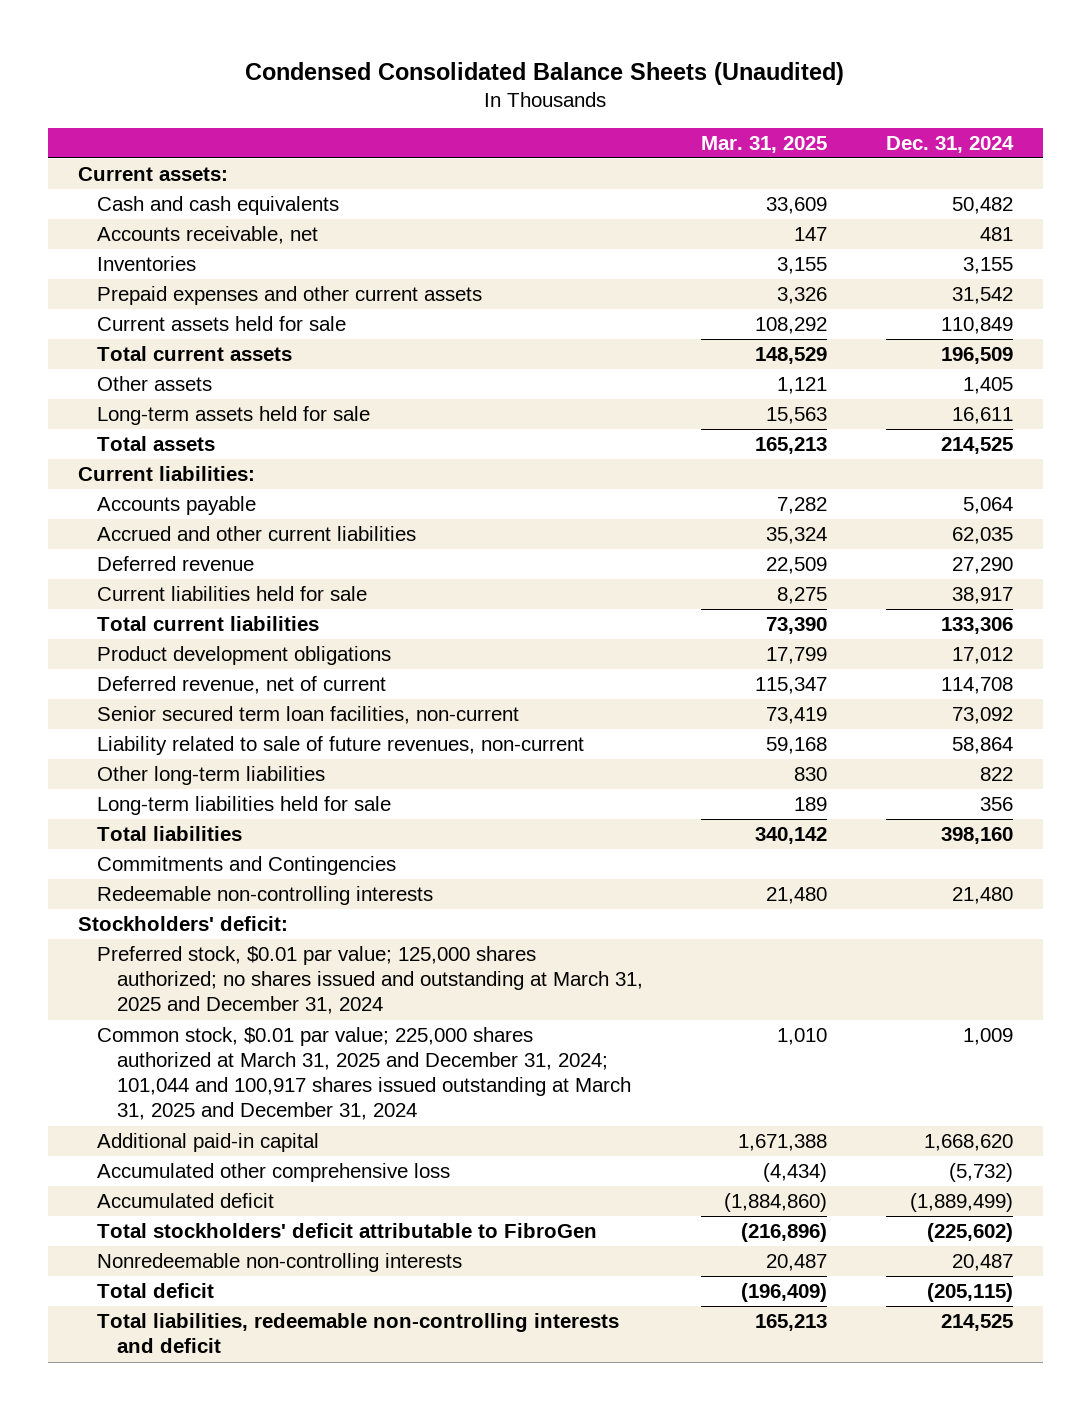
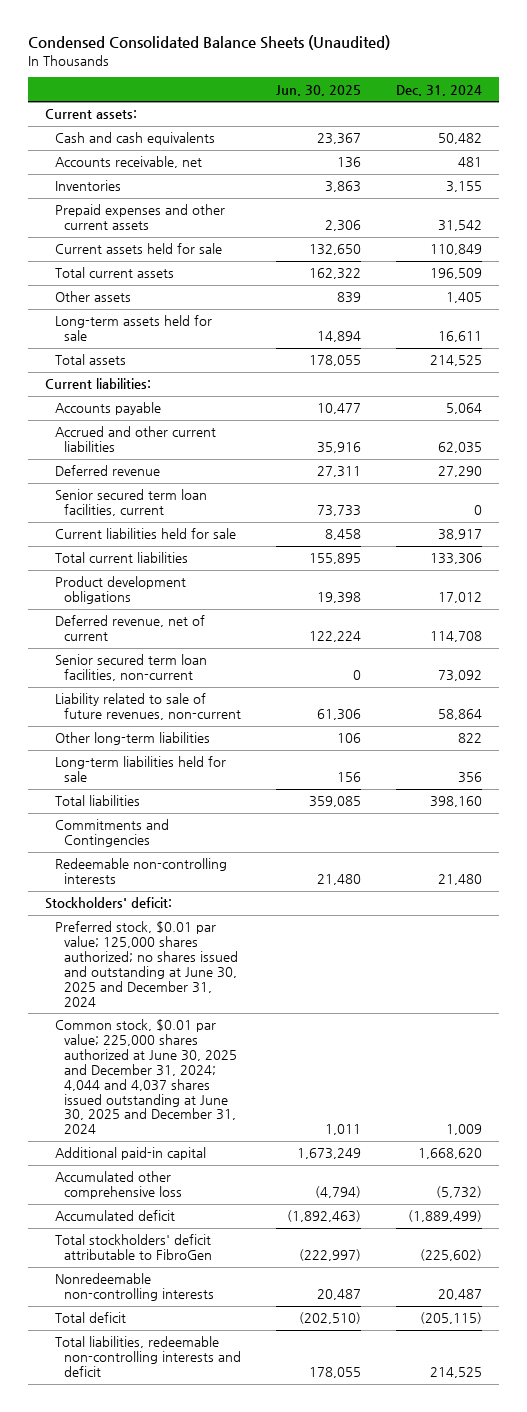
[701,135,828,153] Mar. 31, 2025 -> none
none -> [275,84,361,96] Jun. 30, 2025
none -> [54,489,207,517] Senior secured term loan facilities, current
[97,946,643,1015] Preferred stock, $0.01 par value; 125,000 shares authorized; no shares issued and outstanding at March 31, 2025 and December 31, 2024 -> [54,921,239,1007] Preferred stock, $0.01 par value; 125,000 shares authorized; no shares issued and outstanding at June 30, 2025 and December 31, 2024
[97,1027,631,1121] Common stock, $0.01 par value; 225,000 shares authorized at March 31, 2025 and December 31, 2024; 101,044 and 100,917 shares issued outstanding at March 31, 2025 and December 31, 2024 -> [54,1019,238,1135] Common stock, $0.01 par value; 225,000 shares authorized at June 30, 2025 and December 31, 2024; 4,044 and 4,037 shares issued outstanding at June 30, 2025 and December 31, 2024

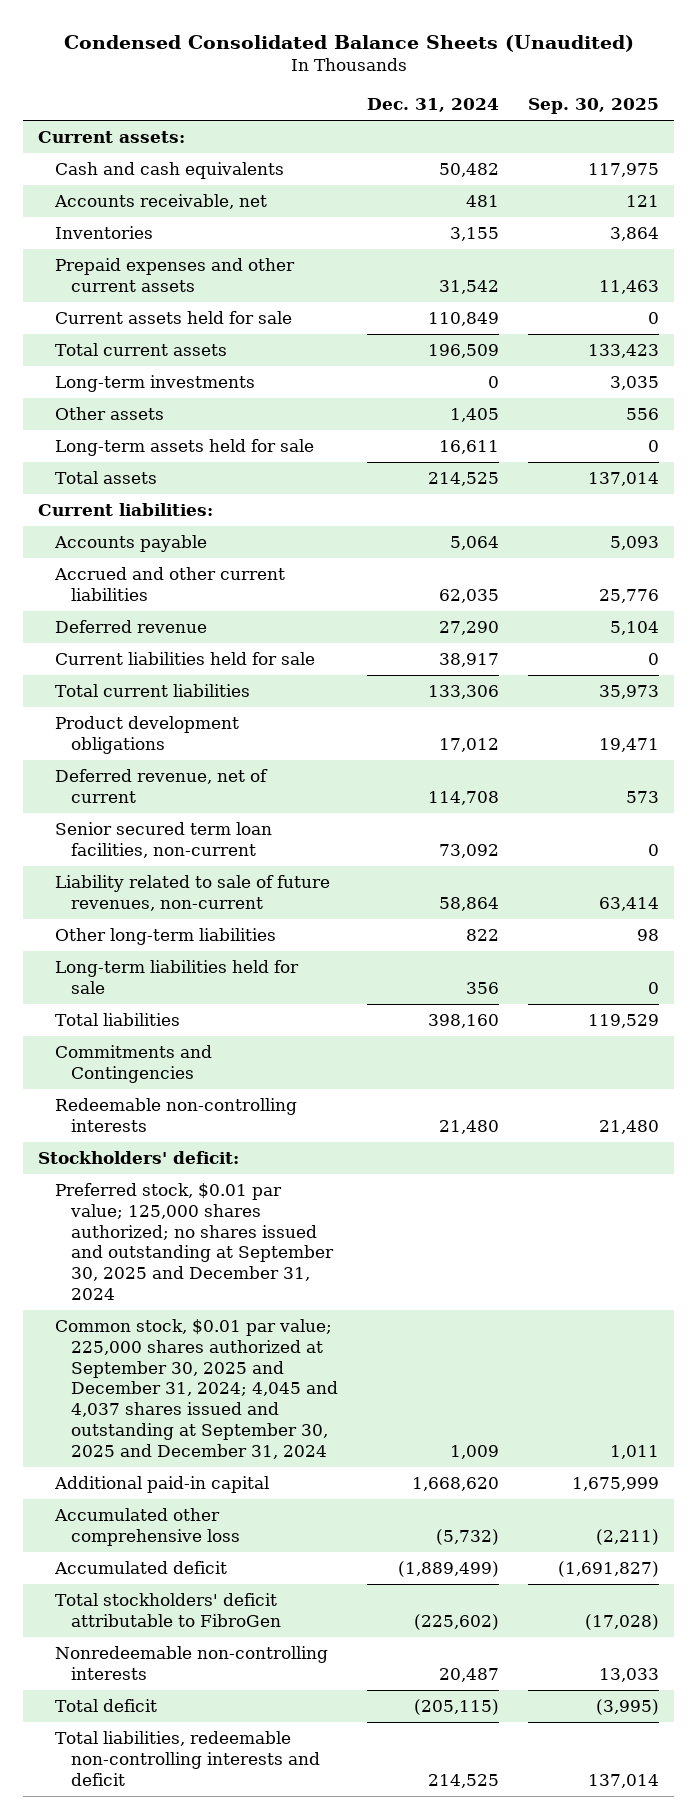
[275,84,361,96] Jun. 30, 2025 -> none
none -> [528,98,660,115] Sep. 30, 2025
none -> [54,375,255,393] Long-term investments
[54,489,207,517] Senior secured term loan facilities, current -> none
[54,921,239,1007] Preferred stock, $0.01 par value; 125,000 shares authorized; no shares issued and outstanding at June 30, 2025 and December 31, 2024 -> [54,1183,335,1300] Preferred stock, $0.01 par value; 125,000 shares authorized; no shares issued and outstanding at September 30, 2025 and December 31, 2024
[54,1019,238,1135] Common stock, $0.01 par value; 225,000 shares authorized at June 30, 2025 and December 31, 2024; 4,044 and 4,037 shares issued outstanding at June 30, 2025 and December 31, 2024 -> [54,1319,339,1459] Common stock, $0.01 par value; 225,000 shares authorized at September 30, 2025 and December 31, 2024; 4,045 and 4,037 shares issued and outstanding at September 30, 2025 and December 31, 2024

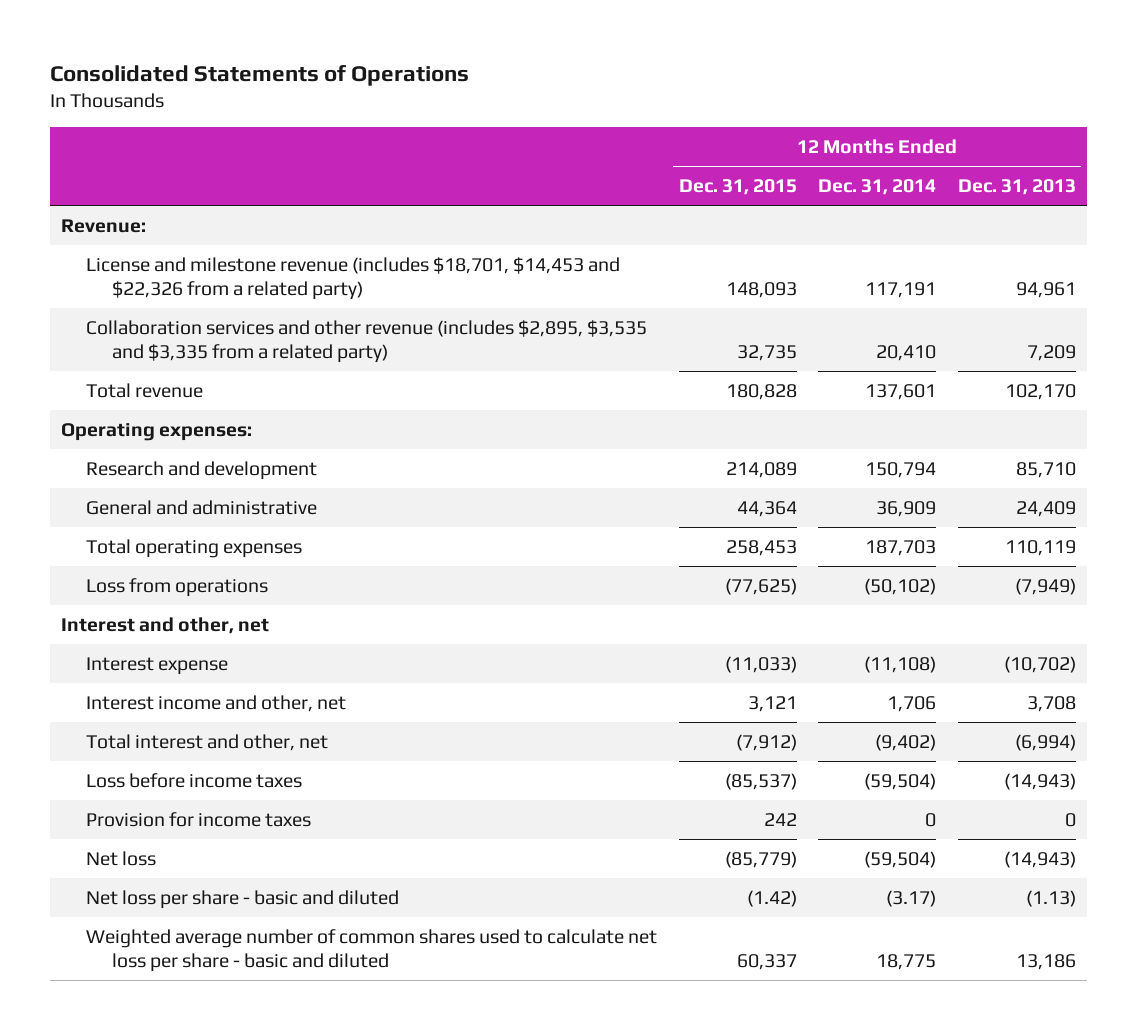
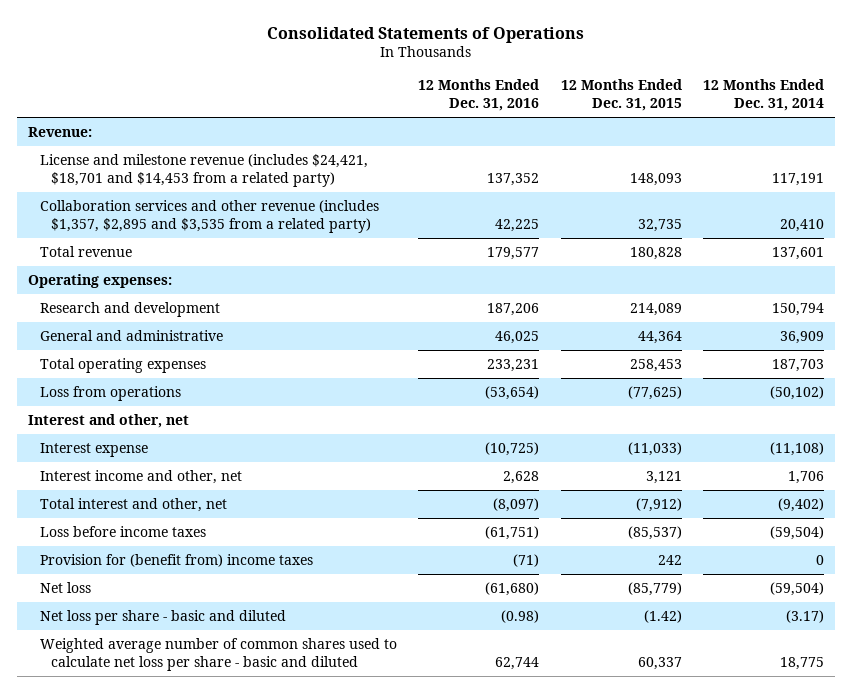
[957,179,1076,196] Dec. 31, 2013 -> none
none -> [418,79,540,112] 12 Months Ended Dec. 31, 2016
[86,256,621,300] License and milestone revenue (includes $18,701, $14,453 and $22,326 from a related party) -> [39,154,368,187] License and milestone revenue (includes $24,421, $18,701 and $14,453 from a related party)
[86,319,648,363] Collaboration services and other revenue (includes $2,895, $3,535 and $3,335 from a related party) -> [39,200,379,233] Collaboration services and other revenue (includes $1,357, $2,895 and $3,535 from a related party)
[86,811,312,827] Provision for income taxes -> [39,554,313,568] Provision for (benefit from) income taxes

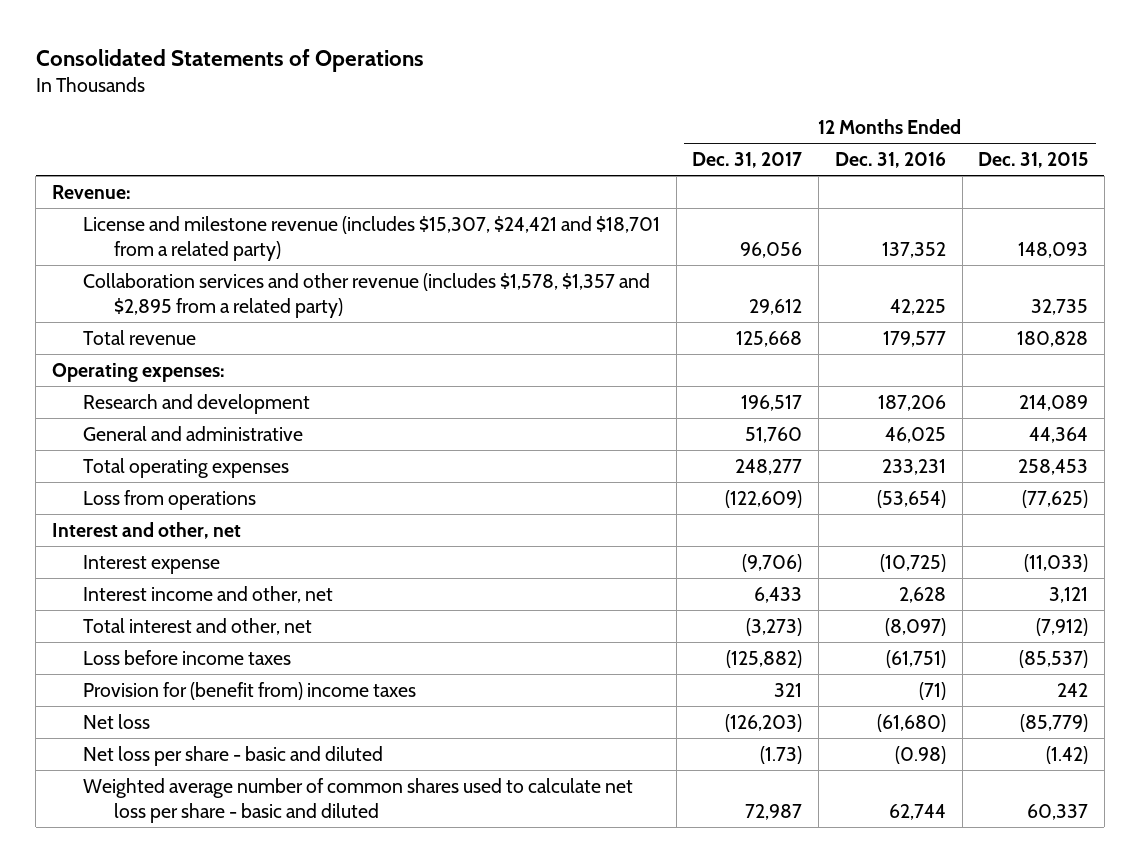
[703,79,825,112] 12 Months Ended Dec. 31, 2014 -> none
none -> [692,152,803,169] Dec. 31, 2017
[39,154,368,187] License and milestone revenue (includes $24,421, $18,701 and $14,453 from a related party) -> [82,215,660,261] License and milestone revenue (includes $15,307, $24,421 and $18,701 from a related party)
[39,200,379,233] Collaboration services and other revenue (includes $1,357, $2,895 and $3,535 from a related party) -> [82,272,650,318] Collaboration services and other revenue (includes $1,578, $1,357 and $2,895 from a related party)

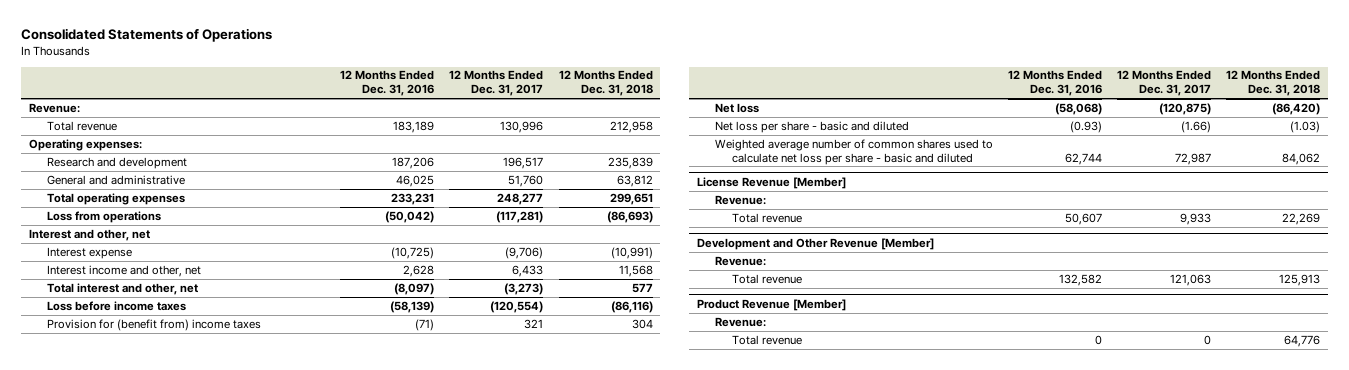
[978,152,1089,169] Dec. 31, 2015 -> none
none -> [558,70,653,97] 12 Months Ended Dec. 31, 2018
[82,215,660,261] License and milestone revenue (includes $15,307, $24,421 and $18,701 from a related party) -> none
[82,272,650,318] Collaboration services and other revenue (includes $1,578, $1,357 and $2,895 from a related party) -> none
[736,330,803,347] 125,668 -> [500,120,544,133] 130,996
[882,330,946,347] 179,577 -> [393,120,435,133] 183,189
[725,489,803,508] (122,609) -> [496,210,544,223] (117,281)
[876,489,946,508] (53,654) -> [385,210,435,223] (50,042)
[726,649,803,668] (125,882) -> [490,300,544,313] (120,554)
[885,649,946,668] (61,751) -> [390,300,435,313] (58,139)
[725,713,803,732] (126,203) -> [1159,102,1212,115] (120,875)
[876,713,946,732] (61,680) -> [1054,102,1102,115] (58,068)
[760,745,803,764] (1.73) -> [1181,120,1212,133] (1.66)
[894,745,946,764] (0.98) -> [1069,120,1102,133] (0.93)
none -> [696,176,846,189] License Revenue [Member]
none -> [714,194,766,205] Revenue:
none -> [732,212,803,223] Total revenue
none -> [696,237,934,250] Development and Other Revenue [Member]
none -> [714,255,766,266] Revenue:
none -> [732,273,803,284] Total revenue
none -> [696,298,846,311] Product Revenue [Member]
none -> [714,316,766,327] Revenue:
none -> [732,334,803,345] Total revenue

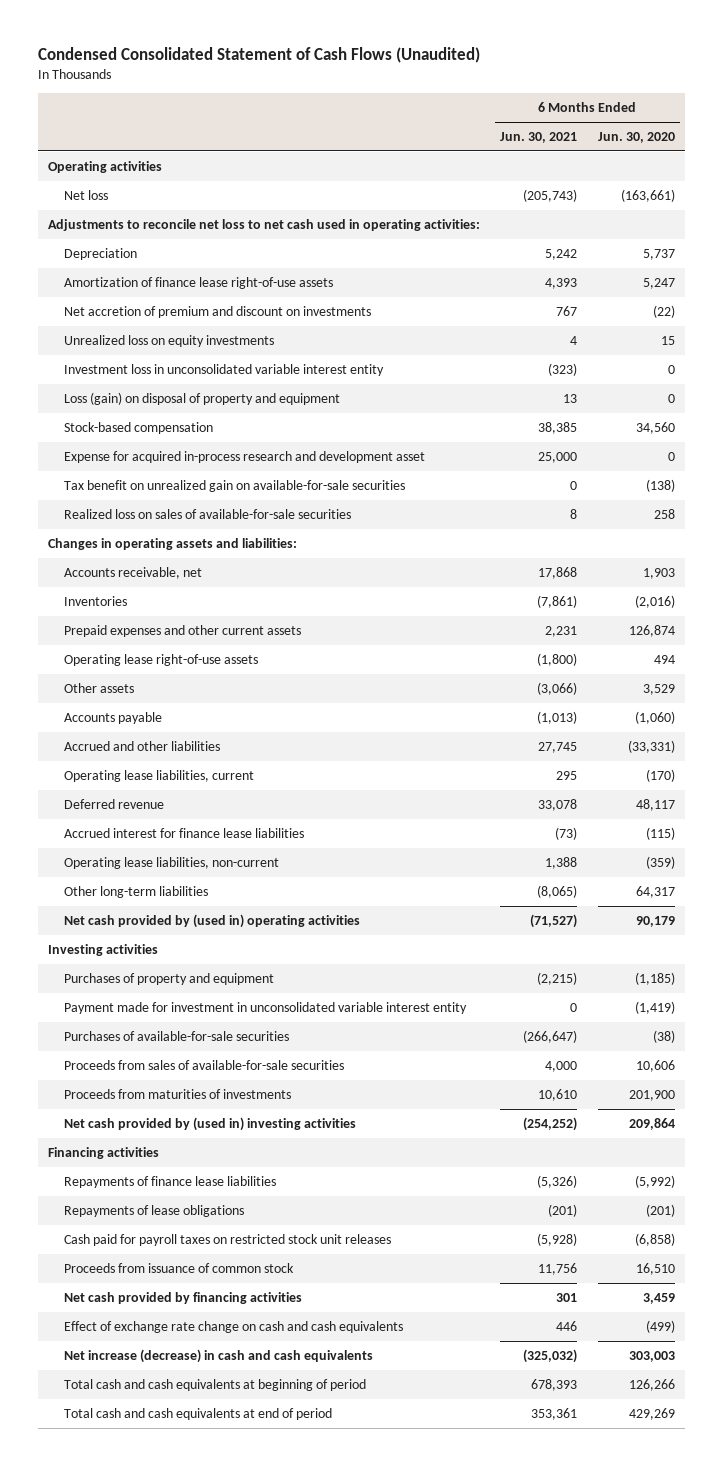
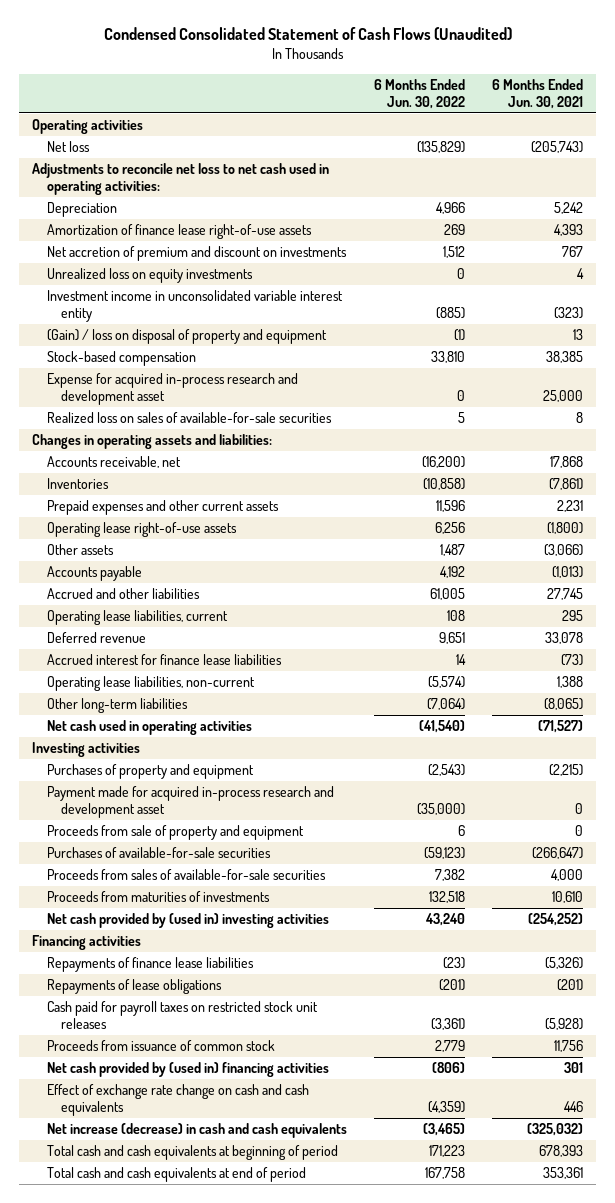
[597,132,675,144] Jun. 30, 2020 -> none
none -> [373,78,465,109] 6 Months Ended Jun. 30, 2022
[63,364,384,377] Investment loss in unconsolidated variable interest entity -> [46,290,343,323] Investment income in unconsolidated variable interest entity
[63,392,340,406] Loss (gain) on disposal of property and equipment -> [46,329,327,345] (Gain) / loss on disposal of property and equipment
[63,480,405,493] Tax benefit on unrealized gain on available-for-sale securities -> none
[63,914,360,929] Net cash provided by (used in) operating activities -> [46,720,252,736] Net cash used in operating activities
[63,1002,467,1015] Payment made for investment in unconsolidated variable interest entity -> none
none -> [46,786,334,819] Payment made for acquired in-process research and development asset
none -> [46,825,304,841] Proceeds from sale of property and equipment
[63,1292,302,1305] Net cash provided by financing activities -> [46,1062,329,1078] Net cash provided by (used in) financing activities

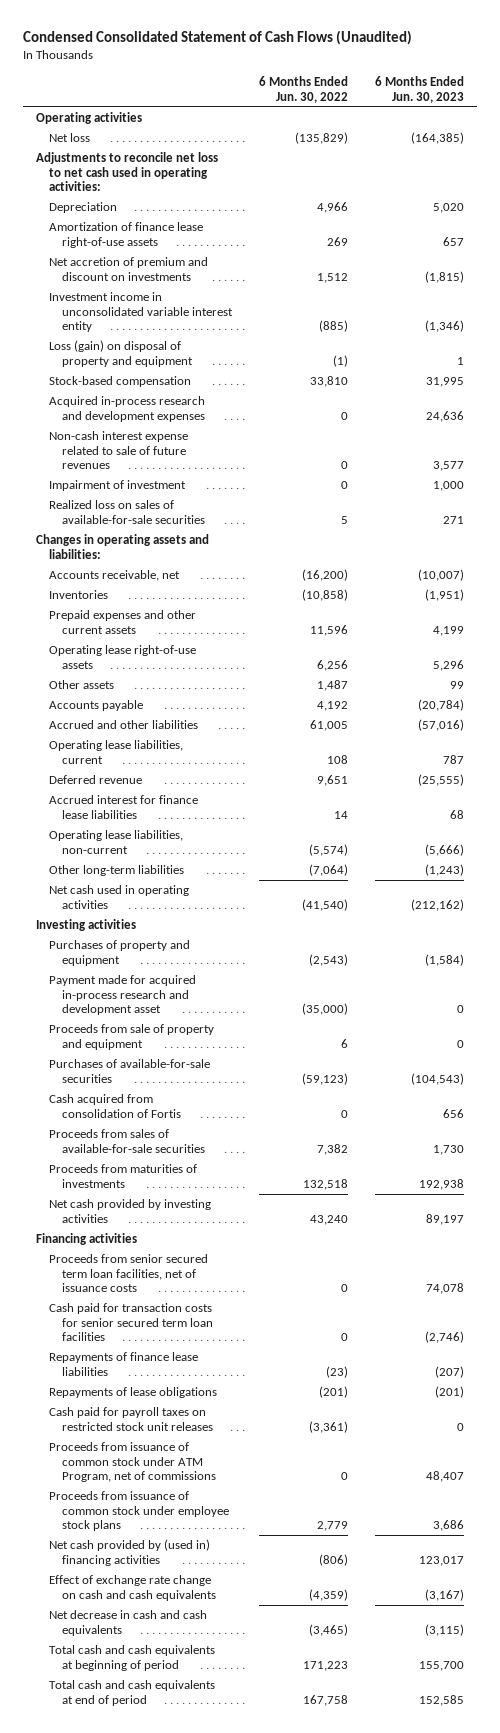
[491,78,583,109] 6 Months Ended Jun. 30, 2021 -> none
none -> [374,76,464,103] 6 Months Ended Jun. 30, 2023
[46,268,253,284] Unrealized loss on equity investments -> none
[46,329,327,345] (Gain) / loss on disposal of property and equipment -> [48,340,193,367] Loss (gain) on disposal of property and equipment
[46,373,298,406] Expense for acquired in-process research and development asset -> [48,396,205,422] Acquired in-process research and development expenses
none -> [48,431,188,470] Non-cash interest expense related to sale of future revenues
none -> [48,480,186,492] Impairment of investment
none -> [48,1094,181,1118] Cash acquired from consolidation of Fortis
[46,913,329,929] Net cash provided by (used in) investing activities -> [48,1199,211,1223] Net cash provided by investing activities
none -> [48,1254,208,1293] Proceeds from senior secured term loan facilities, net of issuance costs
none -> [48,1303,213,1342] Cash paid for transaction costs for senior secured term loan facilities
none -> [48,1442,216,1483] Proceeds from issuance of common stock under ATM Program, net of commissions
[46,1040,275,1052] Proceeds from issuance of common stock -> [48,1491,229,1532] Proceeds from issuance of common stock under employee stock plans
[46,1123,347,1139] Net increase (decrease) in cash and cash equivalents -> [48,1610,207,1636] Net decrease in cash and cash equivalents

